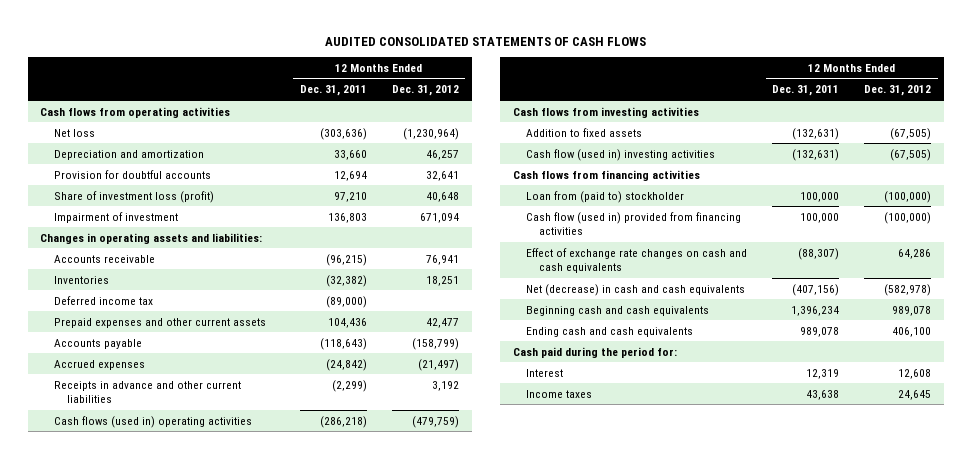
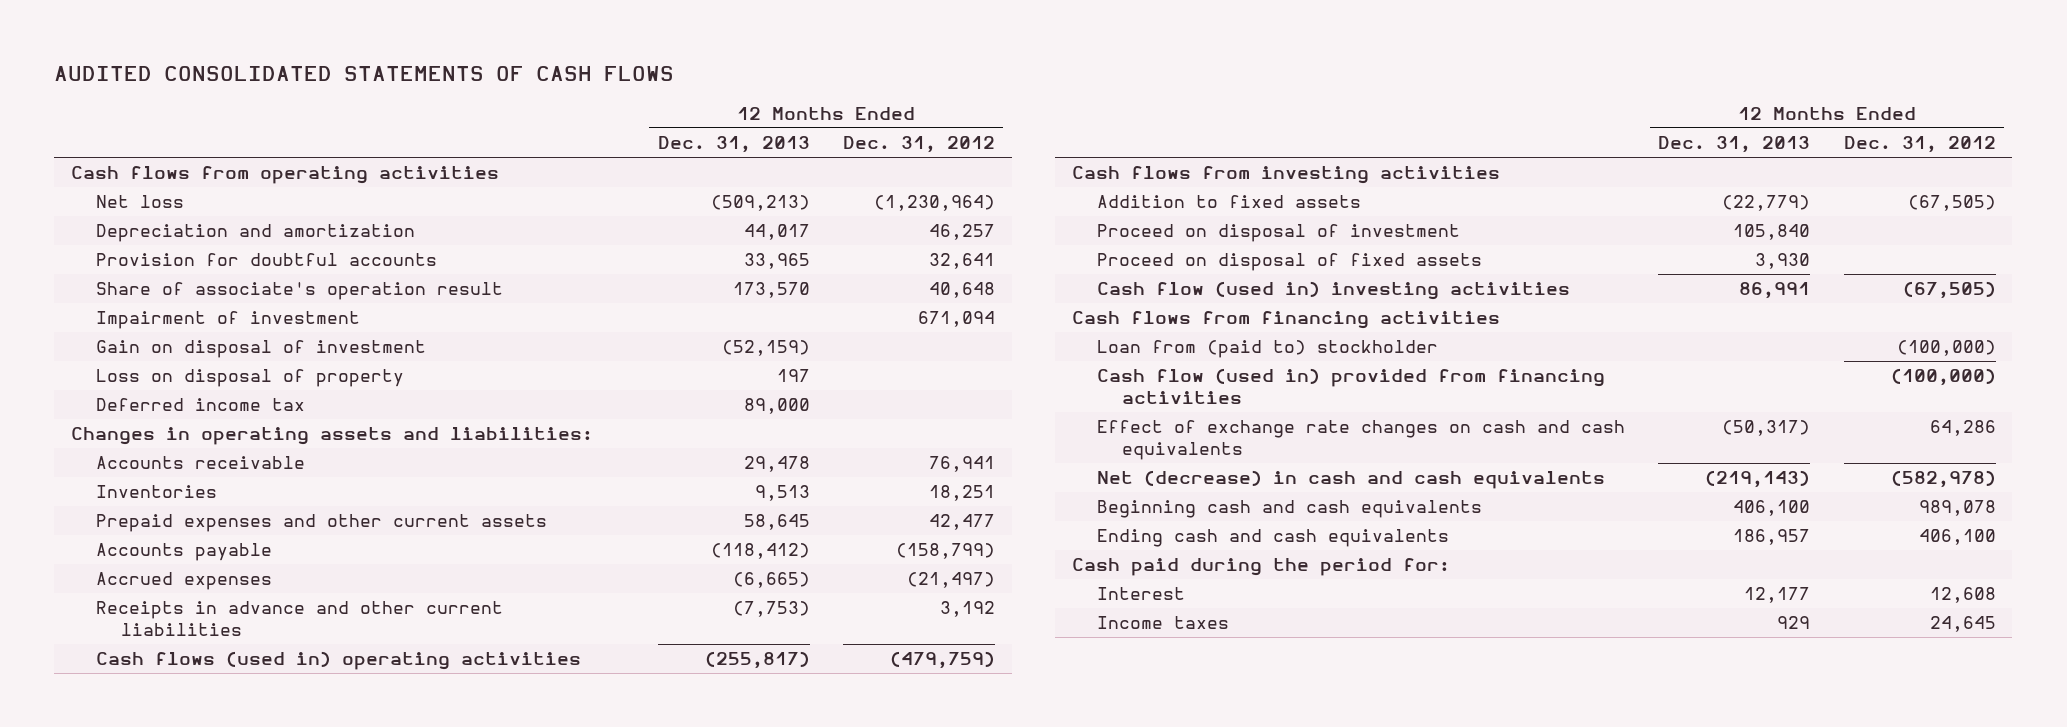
[299,85,367,97] Dec. 31, 2011 -> none
none -> [657,136,810,154] Dec. 31, 2013
[53,190,214,203] Share of investment loss (profit) -> [96,282,504,301] Share of associate's operation result
none -> [96,340,427,359] Gain on disposal of investment
none -> [96,369,405,388] Loss on disposal of property
[53,295,153,305] Deferred income tax -> [96,398,306,412] Deferred income tax
none -> [1096,224,1460,243] Proceed on disposal of investment
none -> [1096,253,1482,272] Proceed on disposal of fixed assets

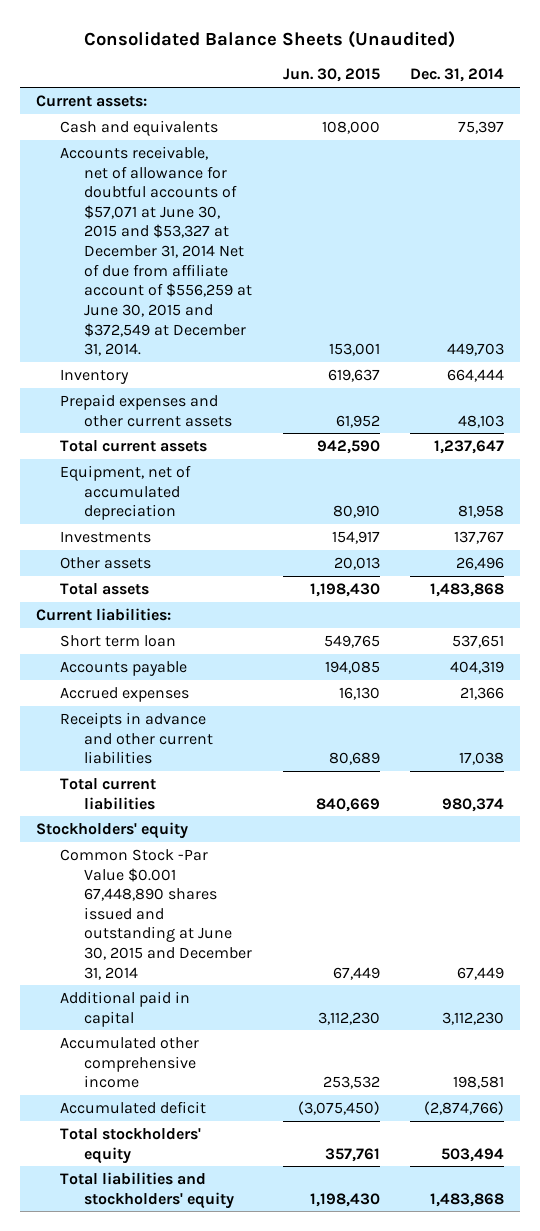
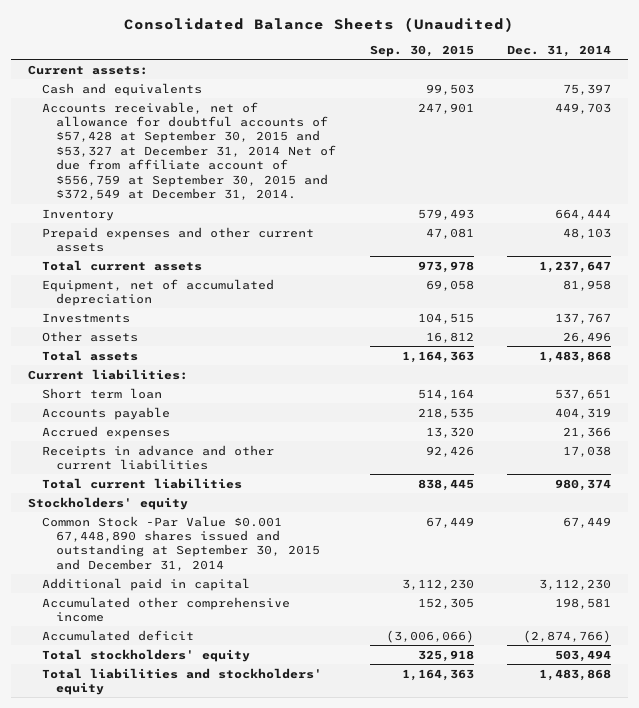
[282,68,380,83] Jun. 30, 2015 -> none
none -> [369,44,474,57] Sep. 30, 2015
[59,145,252,357] Accounts receivable, net of allowance for doubtful accounts of $57,071 at June 30, 2015 and $53,327 at December 31, 2014 Net of due from affiliate account of $556,259 at June 30, 2015 and $372,549 at December 31, 2014. -> [41,101,336,201] Accounts receivable, net of allowance for doubtful accounts of $57,428 at September 30, 2015 and $53,327 at December 31, 2014 Net of due from affiliate account of $556,759 at September 30, 2015 and $372,549 at December 31, 2014.
[59,848,252,980] Common Stock -Par Value $0.001 67,448,890 shares issued and outstanding at June 30, 2015 and December 31, 2014 -> [41,515,320,571] Common Stock -Par Value $0.001 67,448,890 shares issued and outstanding at September 30, 2015 and December 31, 2014

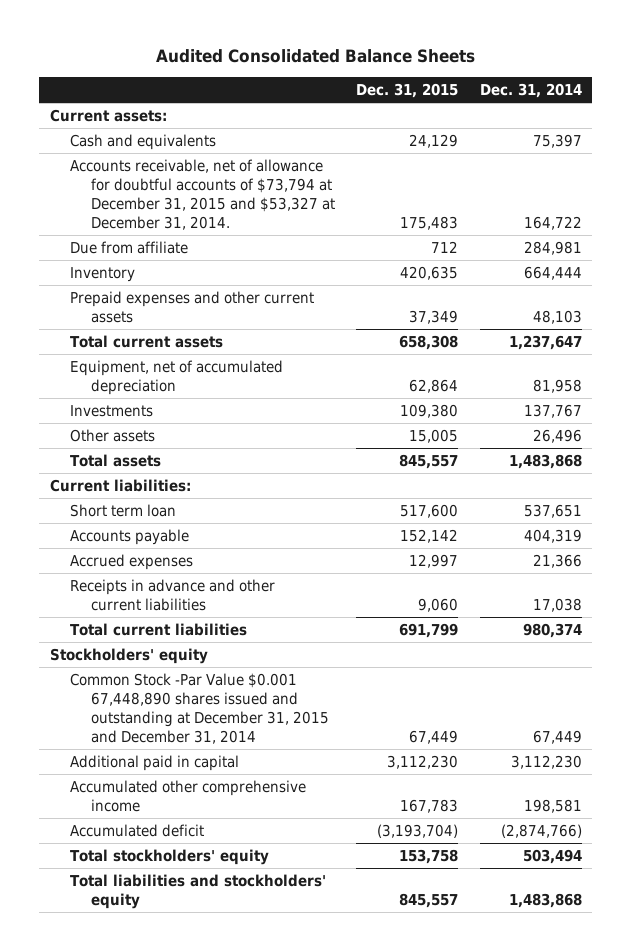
[124,16,515,32] Consolidated Balance Sheets (Unaudited) -> [155,49,475,64] Audited Consolidated Balance Sheets
[369,44,474,57] Sep. 30, 2015 -> none
none -> [356,82,459,98] Dec. 31, 2015
[41,101,336,201] Accounts receivable, net of allowance for doubtful accounts of $57,428 at September 30, 2015 and $53,327 at December 31, 2014 Net of due from affiliate account of $556,759 at September 30, 2015 and $372,549 at December 31, 2014. -> [70,158,336,230] Accounts receivable, net of allowance for doubtful accounts of $73,794 at December 31, 2015 and $53,327 at December 31, 2014.
[555,102,612,114] 449,703 -> [523,215,582,230] 164,722
none -> [70,240,189,254] Due from affiliate
[41,515,320,571] Common Stock -Par Value $0.001 67,448,890 shares issued and outstanding at September 30, 2015 and December 31, 2014 -> [70,672,330,744] Common Stock -Par Value $0.001 67,448,890 shares issued and outstanding at December 31, 2015 and December 31, 2014

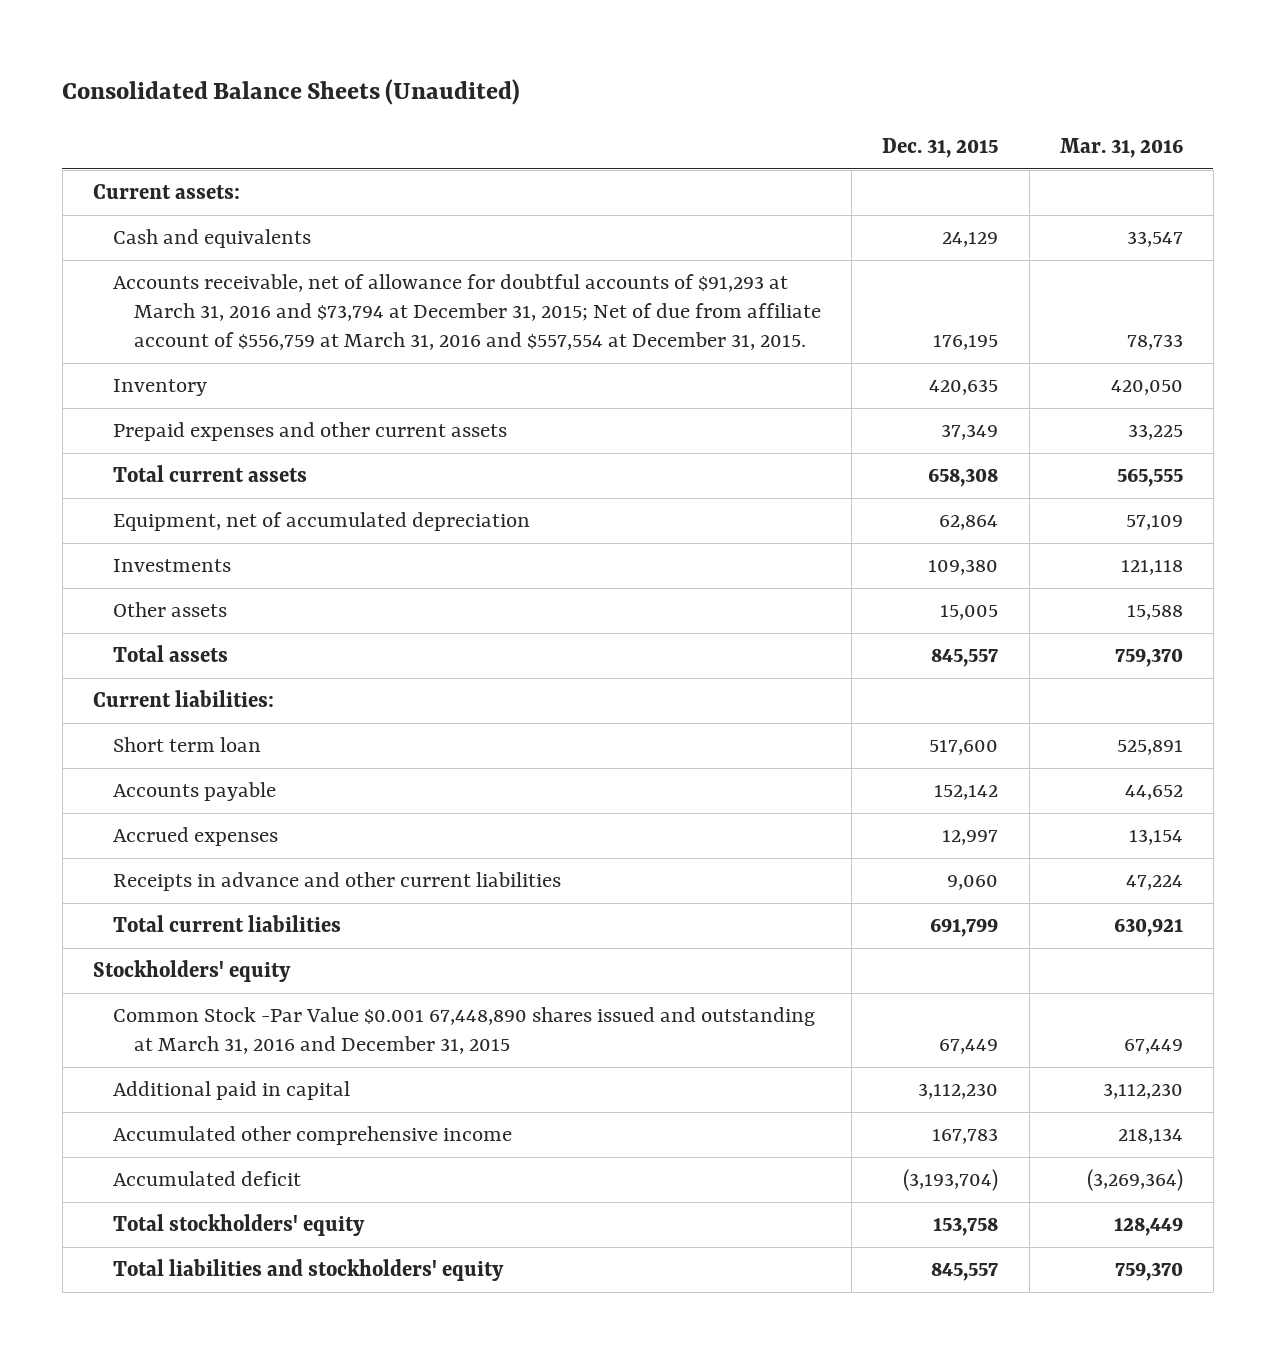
[155,49,475,64] Audited Consolidated Balance Sheets -> [62,79,521,106] Consolidated Balance Sheets (Unaudited)
[479,82,582,98] Dec. 31, 2014 -> none
none -> [1059,137,1183,158] Mar. 31, 2016
[70,240,189,254] Due from affiliate -> none
[70,158,336,230] Accounts receivable, net of allowance for doubtful accounts of $73,794 at December 31, 2015 and $53,327 at December 31, 2014. -> [113,274,821,350] Accounts receivable, net of allowance for doubtful accounts of $91,293 at March 31, 2016 and $73,794 at December 31, 2015; Net of due from affiliate account of $556,759 at March 31, 2016 and $557,554 at December 31, 2015.
[400,215,459,230] 175,483 -> [933,334,999,350] 176,195
[70,672,330,744] Common Stock -Par Value $0.001 67,448,890 shares issued and outstanding at December 31, 2015 and December 31, 2014 -> [113,1007,816,1055] Common Stock -Par Value $0.001 67,448,890 shares issued and outstanding at March 31, 2016 and December 31, 2015

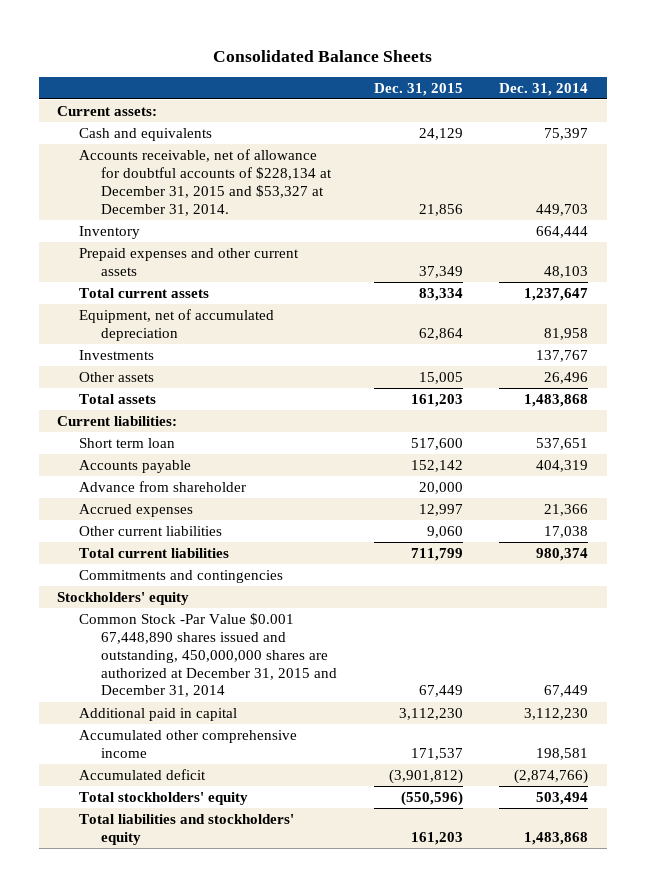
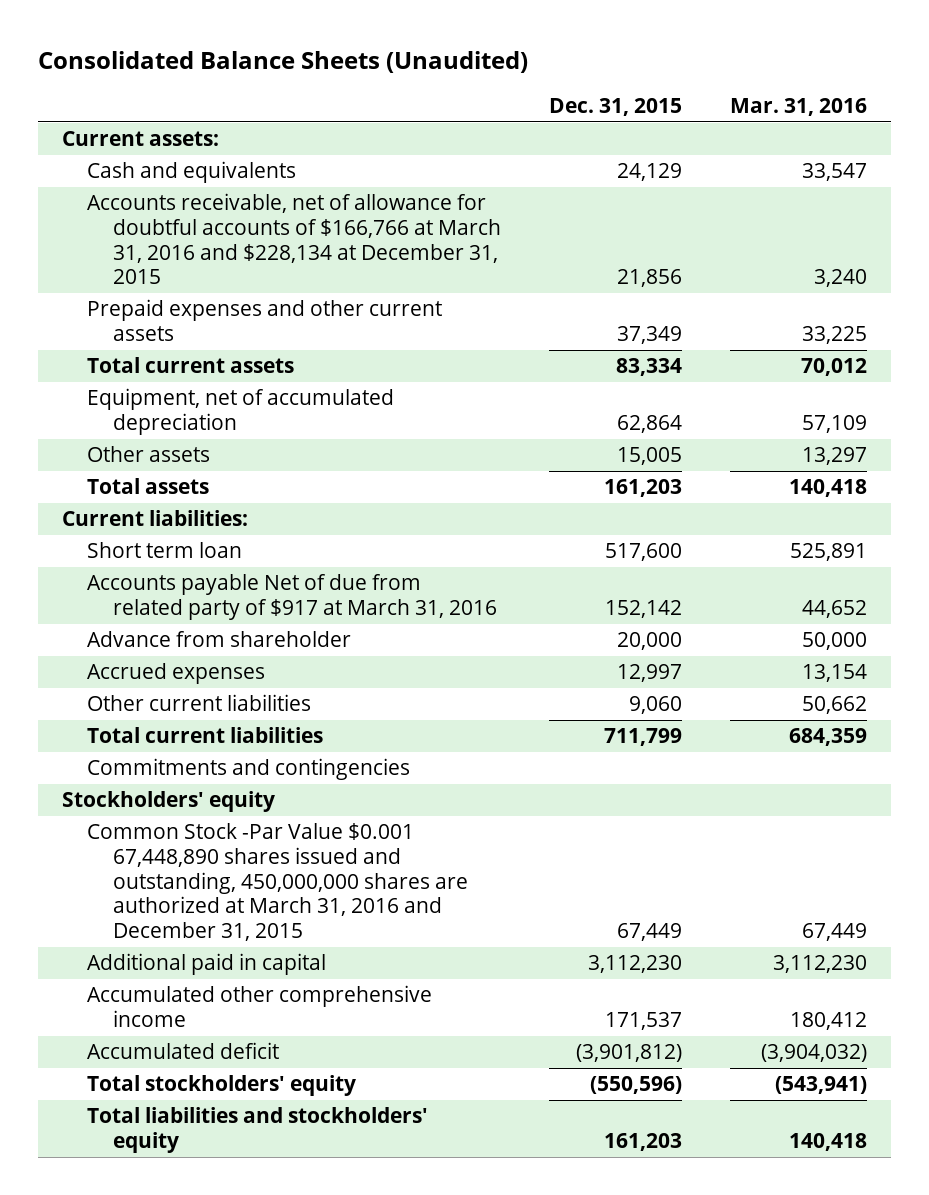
[212,49,432,62] Consolidated Balance Sheets -> [37,51,528,74] Consolidated Balance Sheets (Unaudited)
[499,82,589,96] Dec. 31, 2014 -> none
none -> [729,98,867,117] Mar. 31, 2016
[78,225,140,239] Inventory -> none
[78,148,332,216] Accounts receivable, net of allowance for doubtful accounts of $228,134 at December 31, 2015 and $53,327 at December 31, 2014. -> [87,193,501,285] Accounts receivable, net of allowance for doubtful accounts of $166,766 at March 31, 2016 and $228,134 at December 31, 2015
[78,349,154,360] Investments -> none
[78,459,191,473] Accounts payable -> [87,574,497,621] Accounts payable Net of due from related party of $917 at March 31, 2016
[78,612,337,698] Common Stock -Par Value $0.001 67,448,890 shares issued and outstanding, 450,000,000 shares are authorized at December 31, 2015 and December 31, 2014 -> [87,823,468,942] Common Stock -Par Value $0.001 67,448,890 shares issued and outstanding, 450,000,000 shares are authorized at March 31, 2016 and December 31, 2015

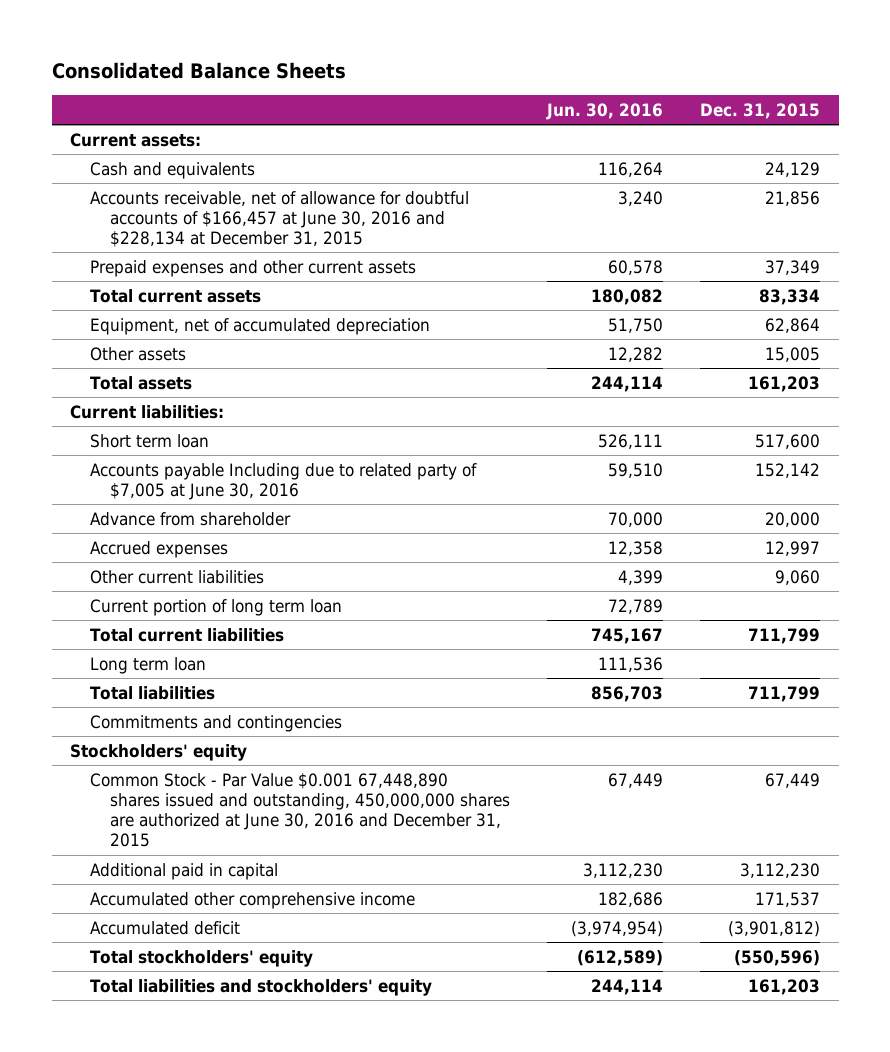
[37,51,528,74] Consolidated Balance Sheets (Unaudited) -> [51,62,346,80] Consolidated Balance Sheets
[729,98,867,117] Mar. 31, 2016 -> none
none -> [545,102,663,120] Jun. 30, 2016
[87,193,501,285] Accounts receivable, net of allowance for doubtful accounts of $166,766 at March 31, 2016 and $228,134 at December 31, 2015 -> [90,190,470,248] Accounts receivable, net of allowance for doubtful accounts of $166,457 at June 30, 2016 and $228,134 at December 31, 2015
[87,574,497,621] Accounts payable Net of due from related party of $917 at March 31, 2016 -> [90,462,478,500] Accounts payable Including due to related party of $7,005 at June 30, 2016
none -> [90,598,343,616] Current portion of long term loan
none -> [90,656,207,674] Long term loan
none -> [90,685,216,700] Total liabilities
[87,823,468,942] Common Stock -Par Value $0.001 67,448,890 shares issued and outstanding, 450,000,000 shares are authorized at March 31, 2016 and December 31, 2015 -> [90,772,510,848] Common Stock - Par Value $0.001 67,448,890 shares issued and outstanding, 450,000,000 shares are authorized at June 30, 2016 and December 31, 2015

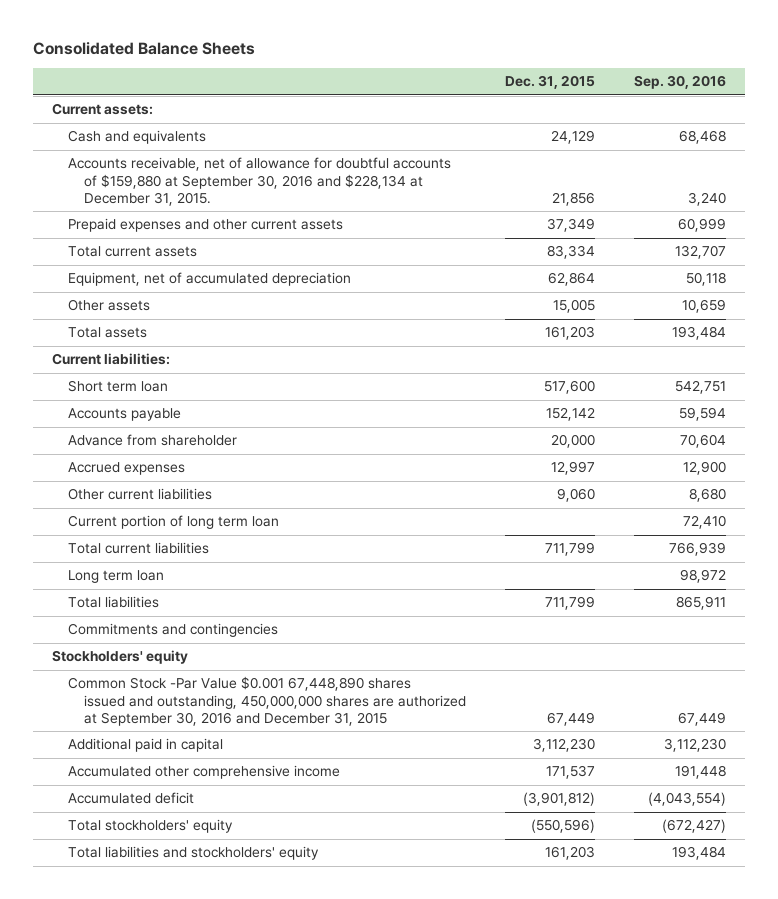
[545,102,663,120] Jun. 30, 2016 -> none
none -> [633,75,726,90] Sep. 30, 2016
[90,190,470,248] Accounts receivable, net of allowance for doubtful accounts of $166,457 at June 30, 2016 and $228,134 at December 31, 2015 -> [68,157,452,207] Accounts receivable, net of allowance for doubtful accounts of $159,880 at September 30, 2016 and $228,134 at December 31, 2015.
[90,462,478,500] Accounts payable Including due to related party of $7,005 at June 30, 2016 -> [68,408,182,422] Accounts payable
[90,772,510,848] Common Stock - Par Value $0.001 67,448,890 shares issued and outstanding, 450,000,000 shares are authorized at June 30, 2016 and December 31, 2015 -> [68,676,467,727] Common Stock -Par Value $0.001 67,448,890 shares issued and outstanding, 450,000,000 shares are authorized at September 30, 2016 and December 31, 2015

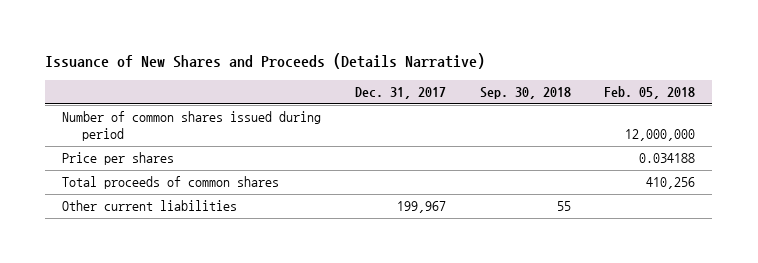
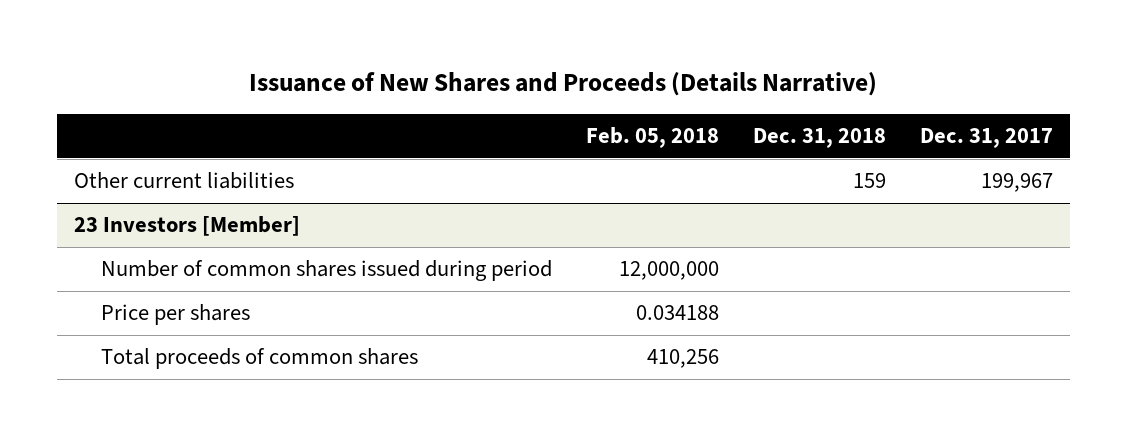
[479,86,571,99] Sep. 30, 2018 -> none
none -> [752,128,886,149] Dec. 31, 2018
[62,200,238,212] Other current liabilities -> [73,172,294,190] Other current liabilities
none -> [73,216,300,237] 23 Investors [Member]

